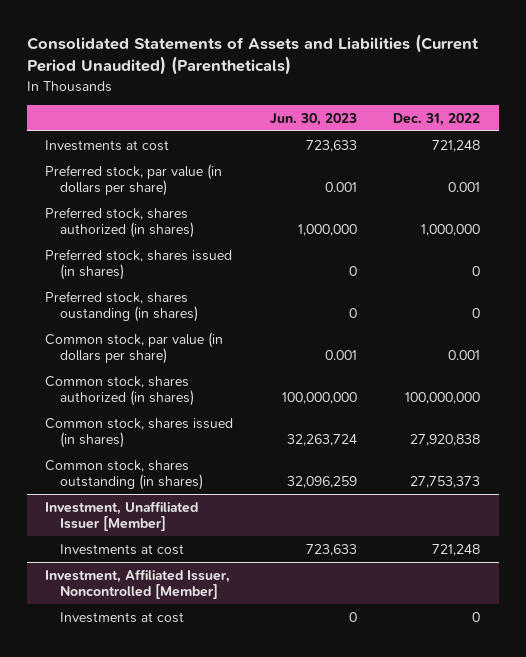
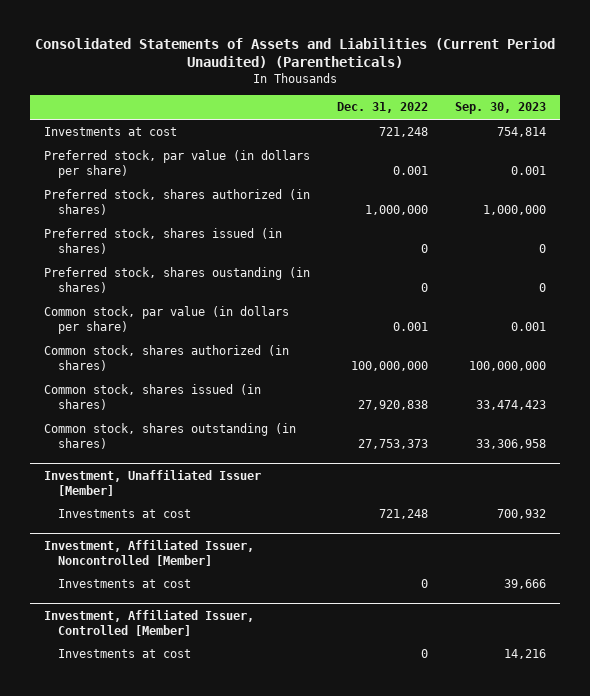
[269,112,357,126] Jun. 30, 2023 -> none
none -> [455,102,547,115] Sep. 30, 2023
none -> [43,609,254,636] Investment, Affiliated Issuer, Controlled [Member]
none -> [58,649,192,659] Investments at cost

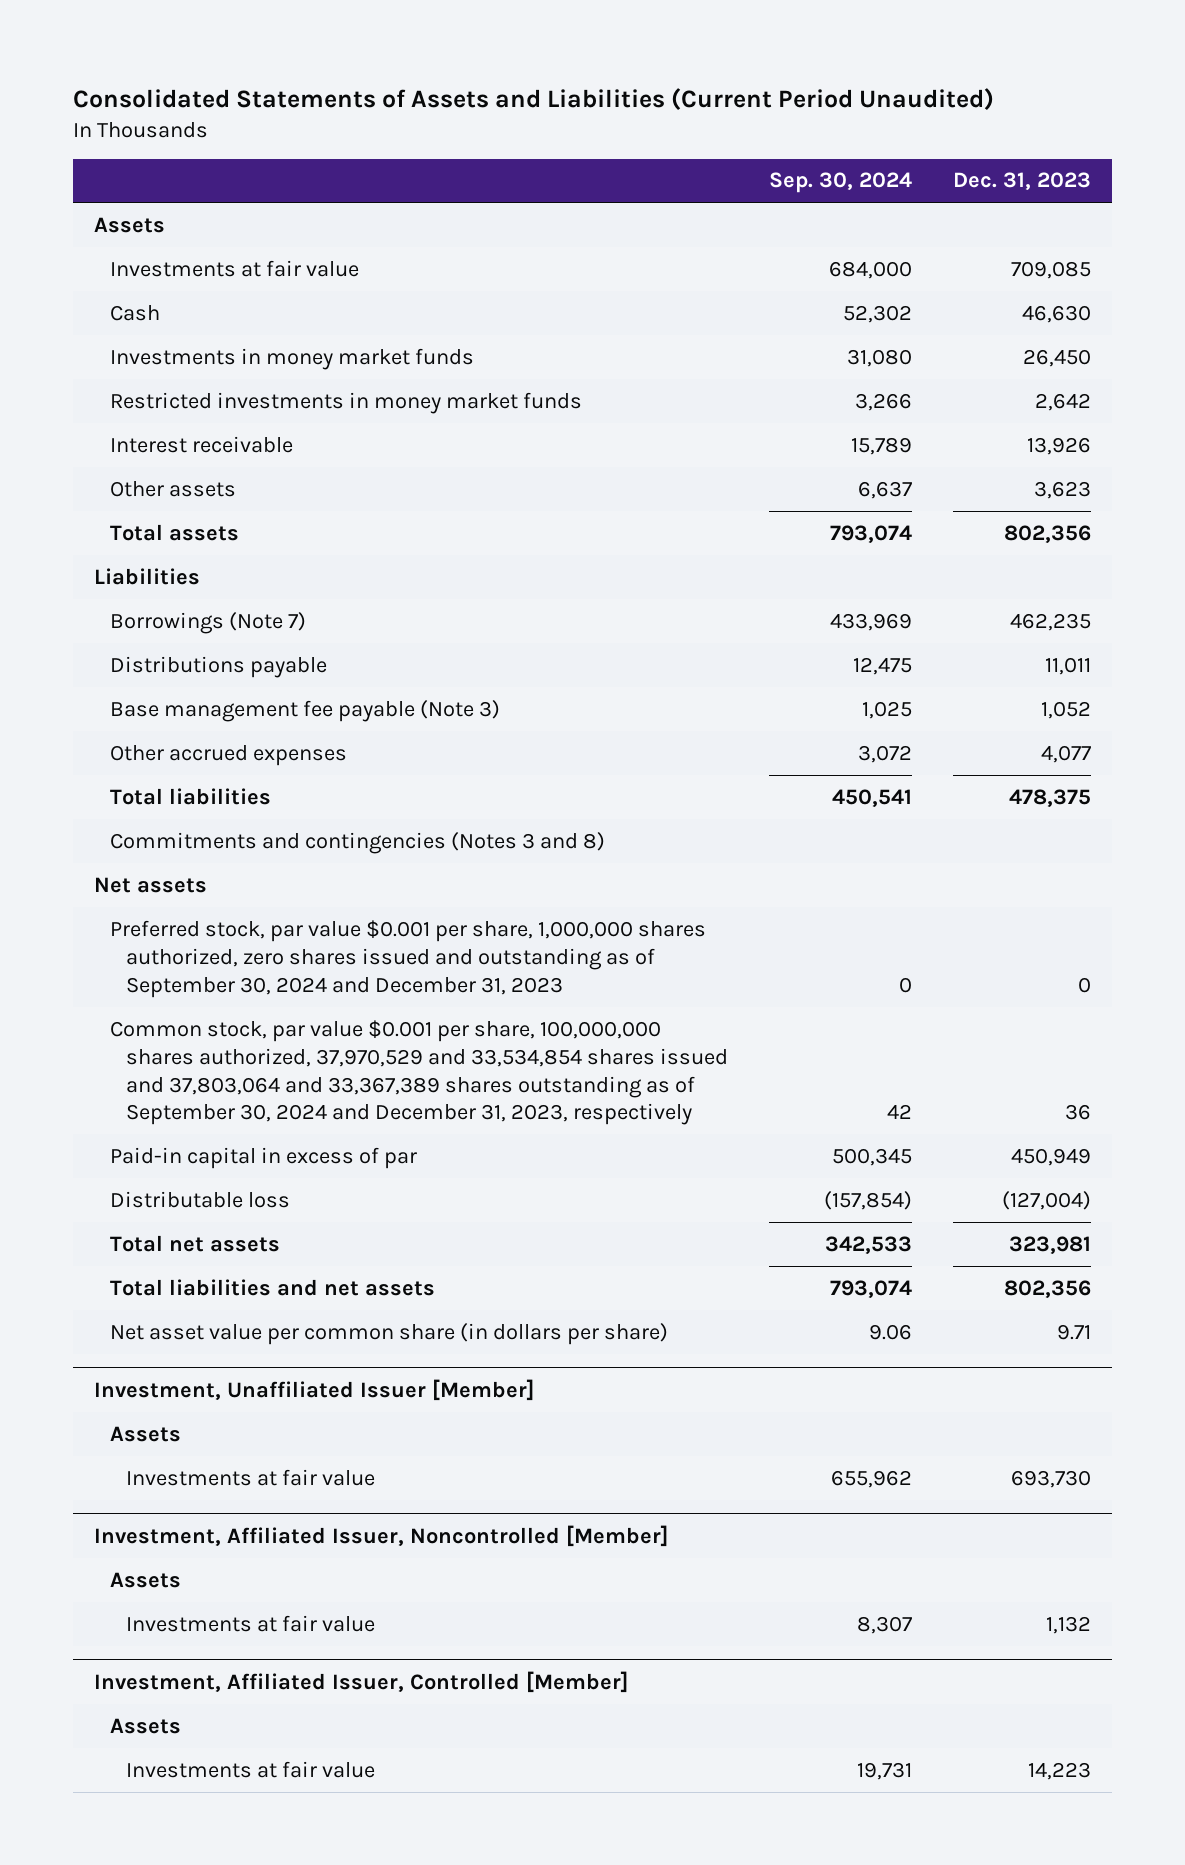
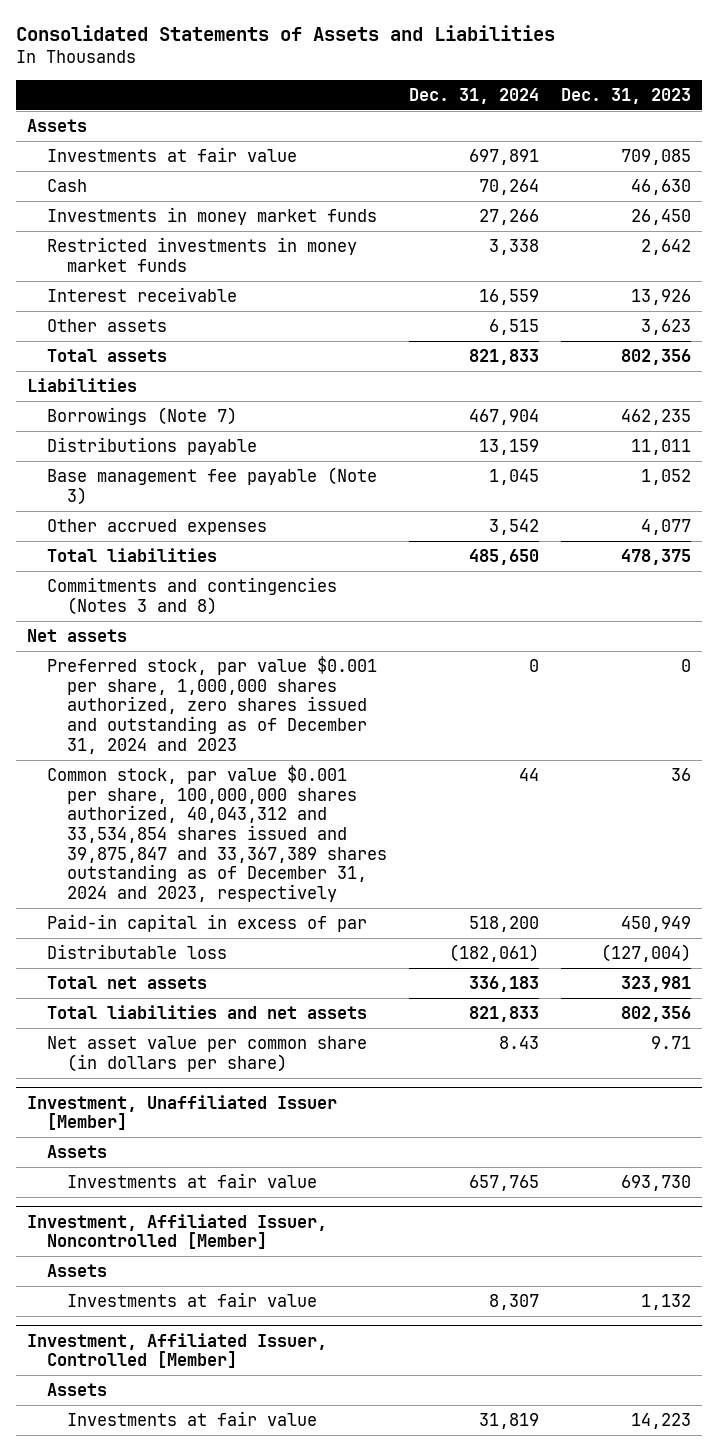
[73,88,995,111] Consolidated Statements of Assets and Liabilities (Current Period Unaudited) -> [16,25,556,42] Consolidated Statements of Assets and Liabilities
[769,172,913,194] Sep. 30, 2024 -> none
none -> [408,87,539,104] Dec. 31, 2024
[109,919,706,998] Preferred stock, par value $0.001 per share, 1,000,000 shares authorized, zero shares issued and outstanding as of September 30, 2024 and December 31, 2023 -> [47,655,378,754] Preferred stock, par value $0.001 per share, 1,000,000 shares authorized, zero shares issued and outstanding as of December 31, 2024 and 2023
[109,1019,728,1126] Common stock, par value $0.001 per share, 100,000,000 shares authorized, 37,970,529 and 33,534,854 shares issued and 37,803,064 and 33,367,389 shares outstanding as of September 30, 2024 and December 31, 2023, respectively -> [47,764,388,902] Common stock, par value $0.001 per share, 100,000,000 shares authorized, 40,043,312 and 33,534,854 shares issued and 39,875,847 and 33,367,389 shares outstanding as of December 31, 2024 and 2023, respectively

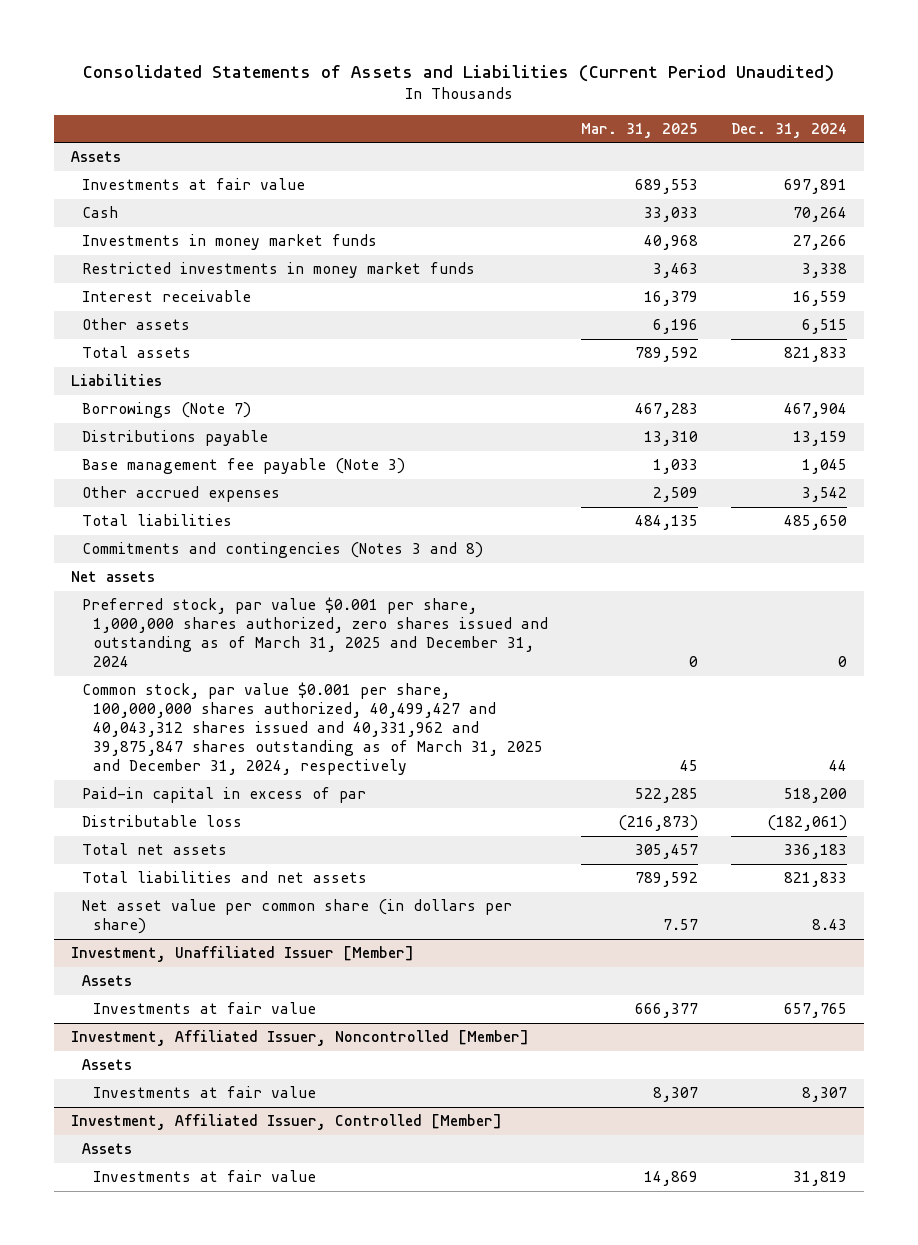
[16,25,556,42] Consolidated Statements of Assets and Liabilities -> [82,65,834,83] Consolidated Statements of Assets and Liabilities (Current Period Unaudited)
[560,87,691,104] Dec. 31, 2023 -> none
none -> [581,122,699,138] Mar. 31, 2025
[47,655,378,754] Preferred stock, par value $0.001 per share, 1,000,000 shares authorized, zero shares issued and outstanding as of December 31, 2024 and 2023 -> [81,597,548,668] Preferred stock, par value $0.001 per share, 1,000,000 shares authorized, zero shares issued and outstanding as of March 31, 2025 and December 31, 2024
[47,764,388,902] Common stock, par value $0.001 per share, 100,000,000 shares authorized, 40,043,312 and 33,534,854 shares issued and 39,875,847 and 33,367,389 shares outstanding as of December 31, 2024 and 2023, respectively -> [81,682,543,776] Common stock, par value $0.001 per share, 100,000,000 shares authorized, 40,499,427 and 40,043,312 shares issued and 40,331,962 and 39,875,847 shares outstanding as of March 31, 2025 and December 31, 2024, respectively

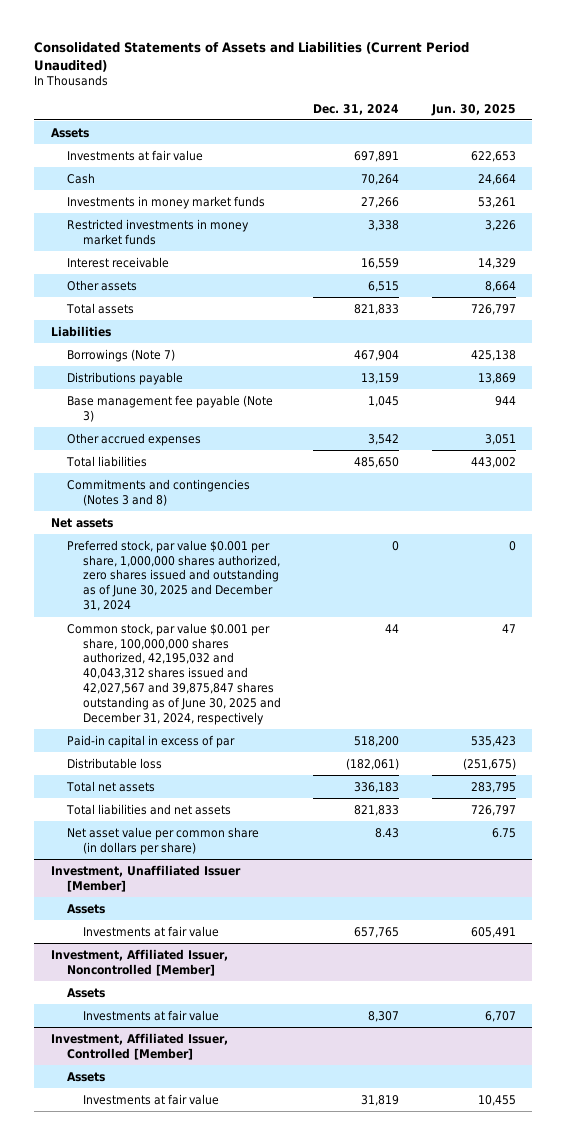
[581,122,699,138] Mar. 31, 2025 -> none
none -> [430,103,516,116] Jun. 30, 2025
[81,597,548,668] Preferred stock, par value $0.001 per share, 1,000,000 shares authorized, zero shares issued and outstanding as of March 31, 2025 and December 31, 2024 -> [66,539,280,612] Preferred stock, par value $0.001 per share, 1,000,000 shares authorized, zero shares issued and outstanding as of June 30, 2025 and December 31, 2024
[81,682,543,776] Common stock, par value $0.001 per share, 100,000,000 shares authorized, 40,499,427 and 40,043,312 shares issued and 40,331,962 and 39,875,847 shares outstanding as of March 31, 2025 and December 31, 2024, respectively -> [66,622,281,726] Common stock, par value $0.001 per share, 100,000,000 shares authorized, 42,195,032 and 40,043,312 shares issued and 42,027,567 and 39,875,847 shares outstanding as of June 30, 2025 and December 31, 2024, respectively

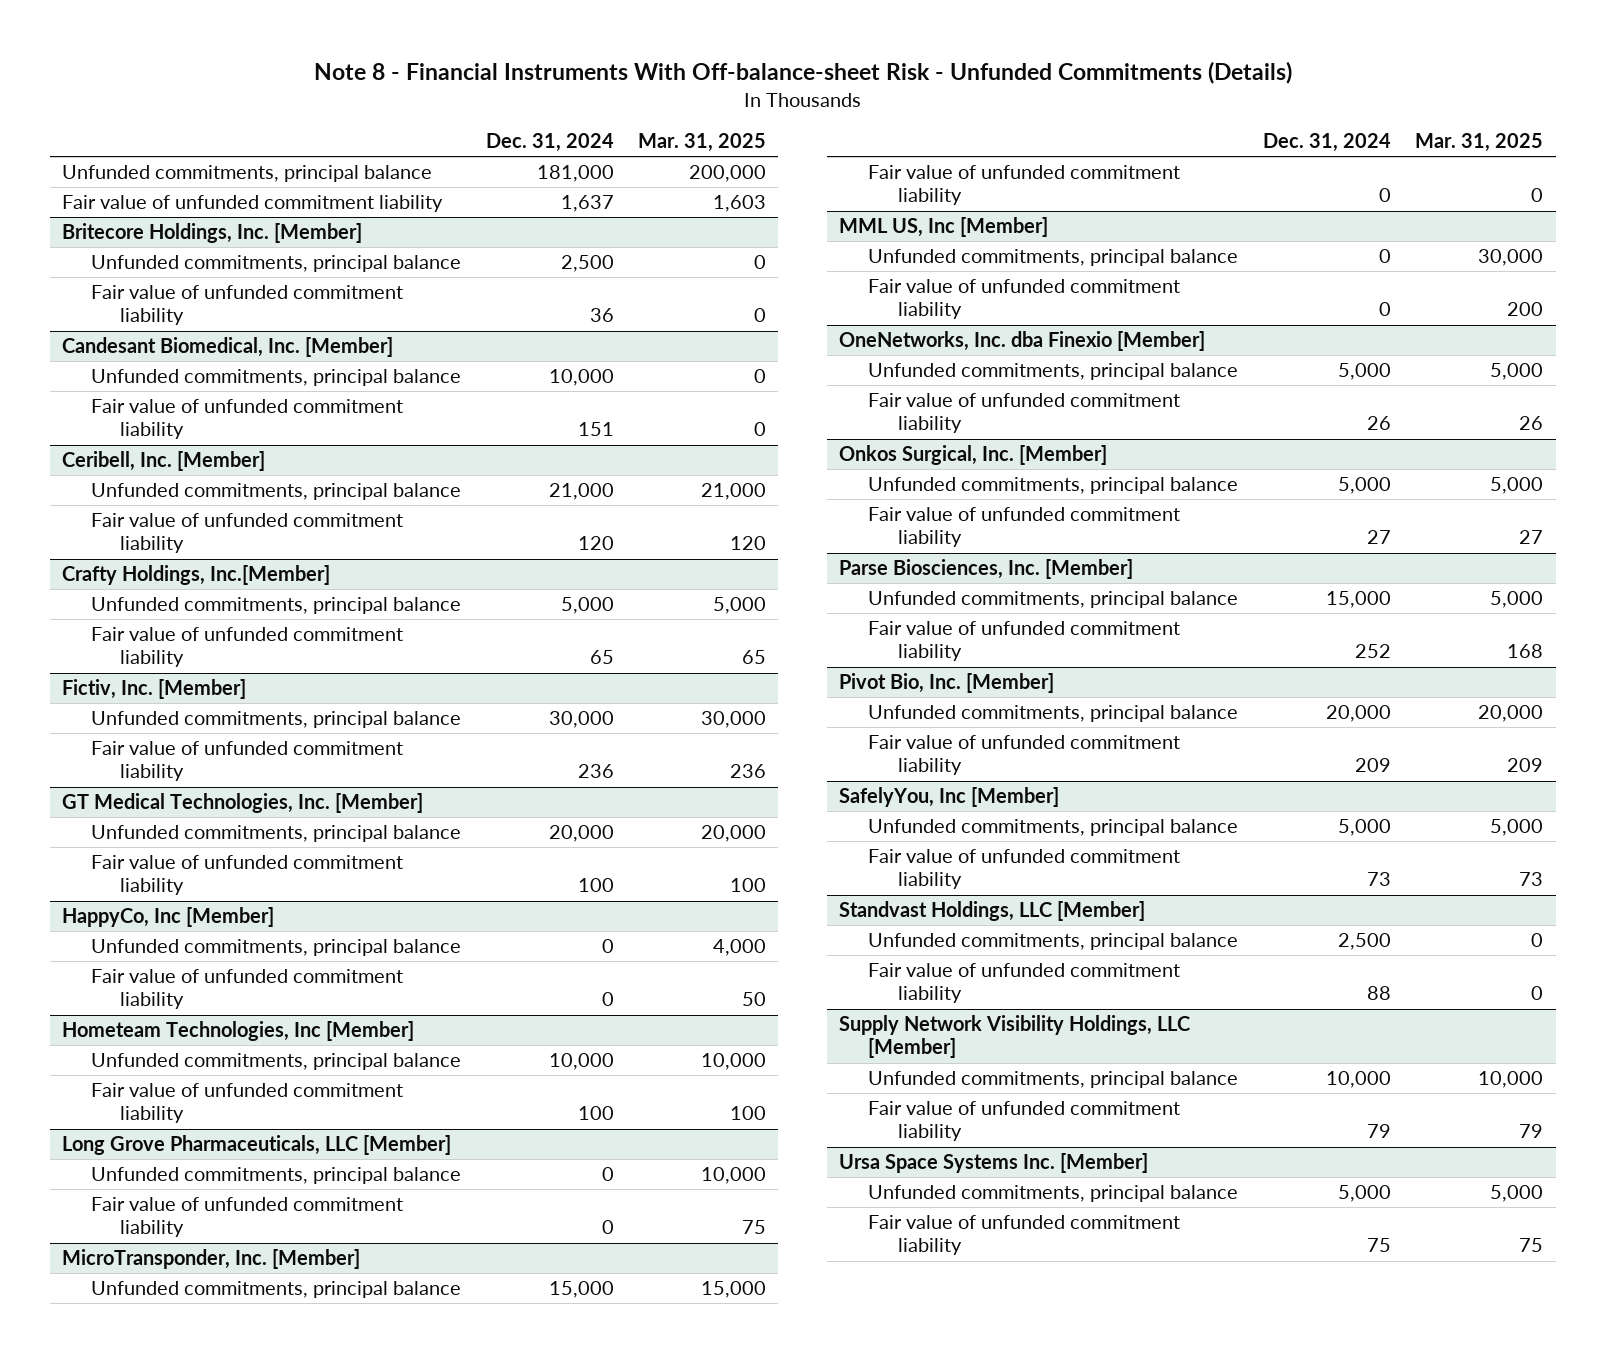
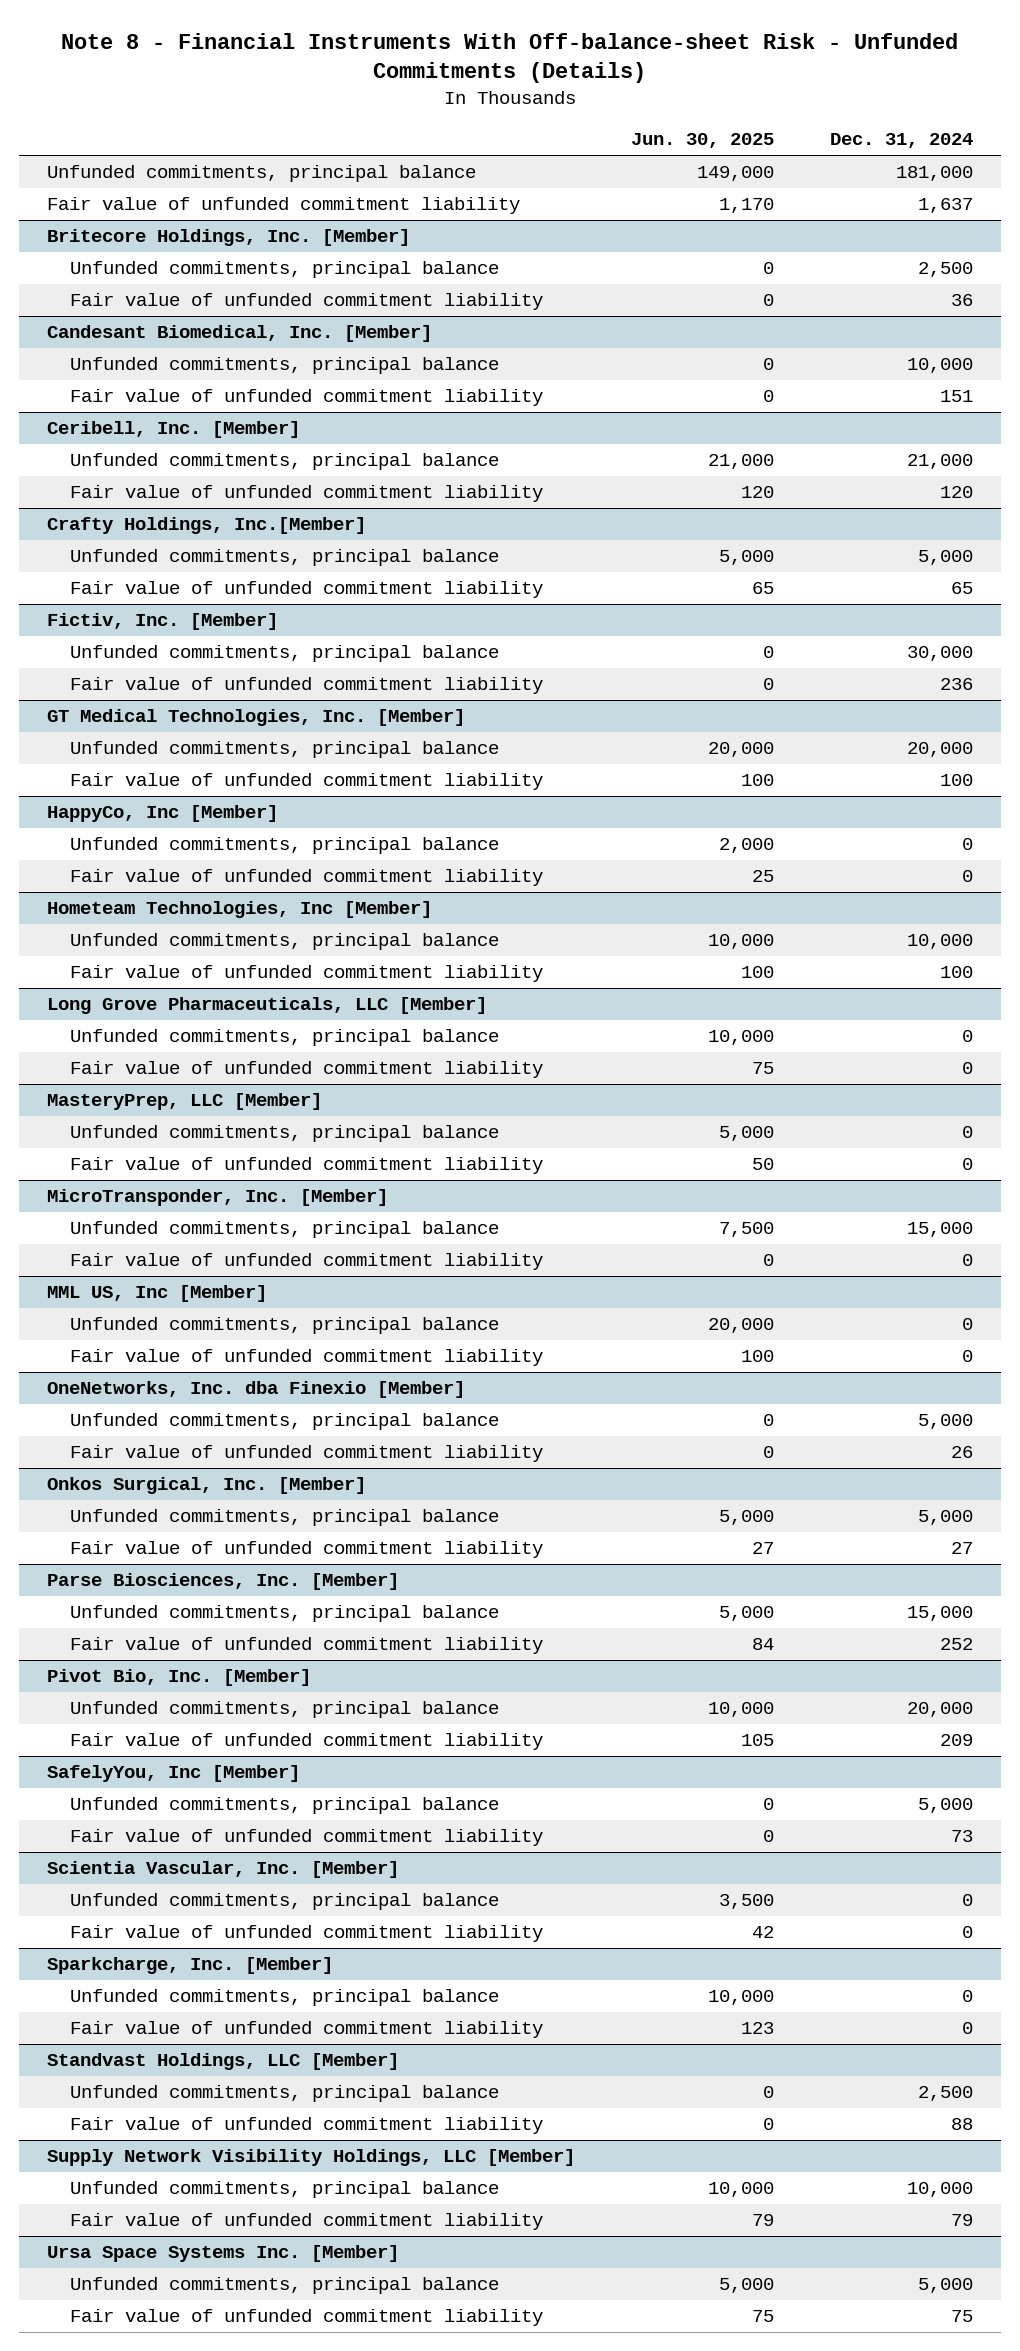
[638,133,767,153] Mar. 31, 2025 -> none
none -> [631,133,775,149] Jun. 30, 2025
none -> [47,1093,323,1111] MasteryPrep, LLC [Member]
none -> [70,1125,500,1143] Unfunded commitments, principal balance
none -> [70,1157,544,1175] Fair value of unfunded commitment liability
none -> [47,1861,400,1879] Scientia Vascular, Inc. [Member]
none -> [70,1893,500,1911] Unfunded commitments, principal balance
none -> [70,1925,544,1943] Fair value of unfunded commitment liability
none -> [47,1957,334,1975] Sparkcharge, Inc. [Member]
none -> [70,1989,500,2007] Unfunded commitments, principal balance
none -> [70,2021,544,2039] Fair value of unfunded commitment liability

